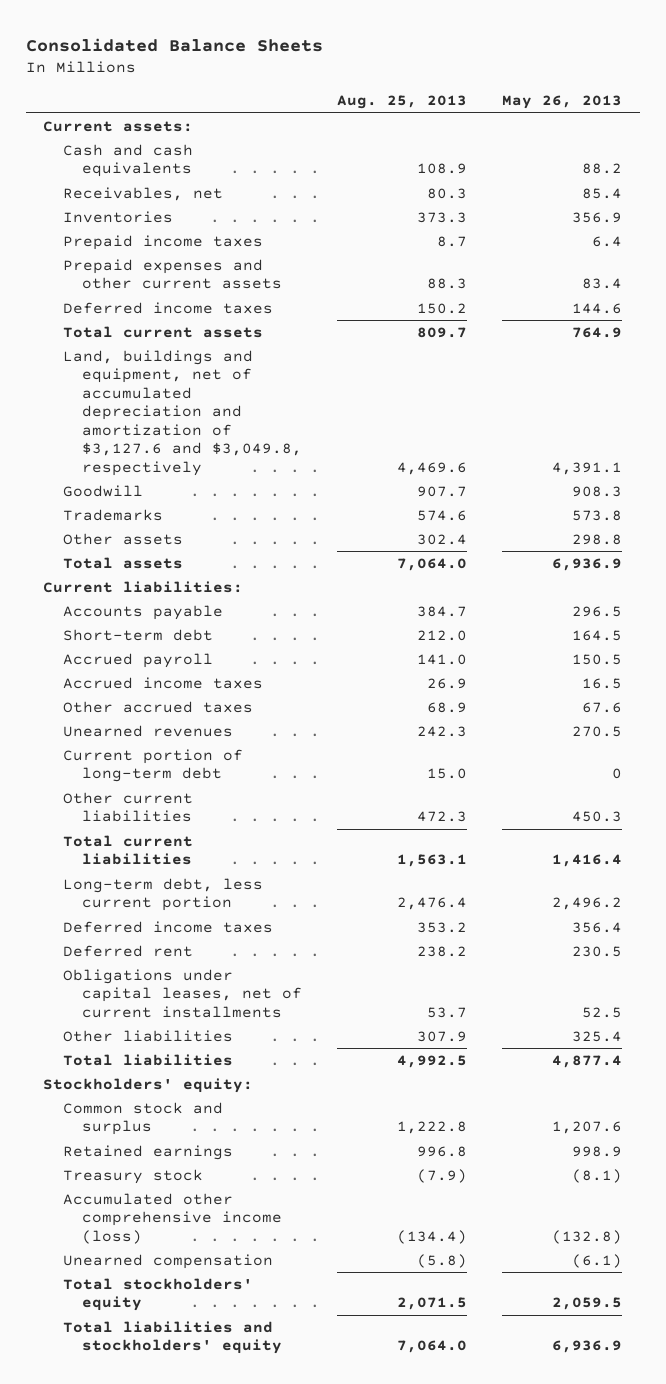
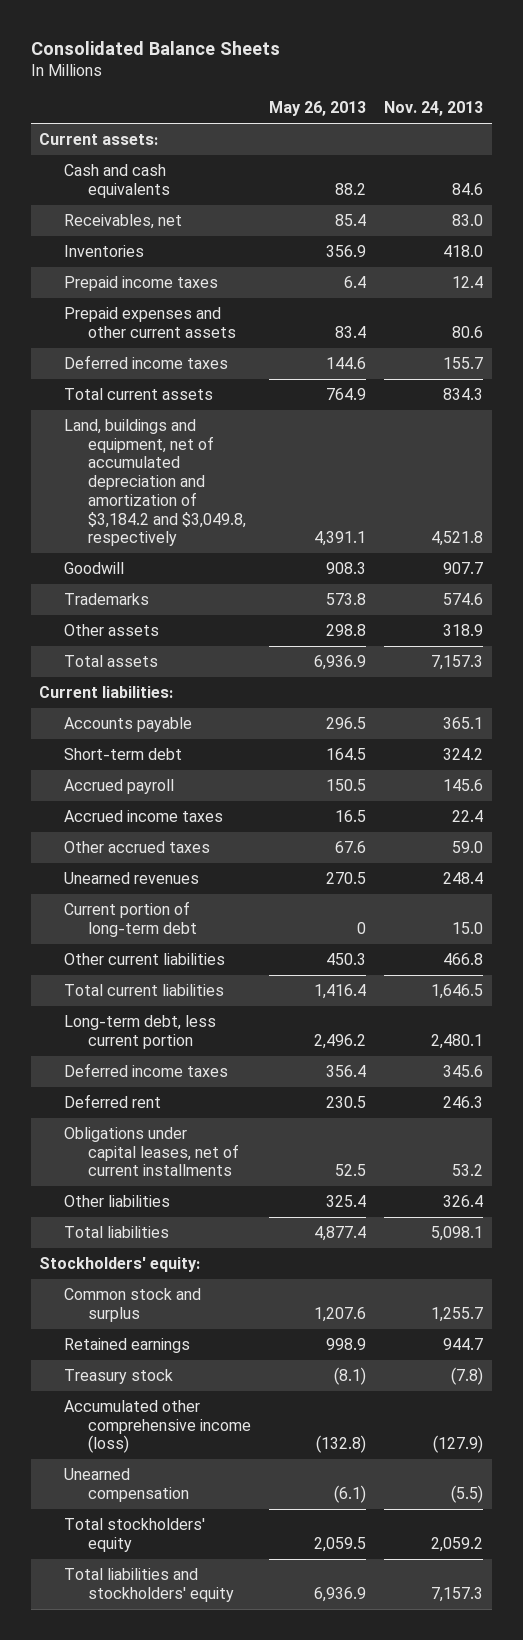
[337,95,468,110] Aug. 25, 2013 -> none
none -> [384,101,484,117] Nov. 24, 2013
[62,349,303,476] Land, buildings and equipment, net of accumulated depreciation and amortization of $3,127.6 and $3,049.8, respectively -> [63,419,247,547] Land, buildings and equipment, net of accumulated depreciation and amortization of $3,184.2 and $3,049.8, respectively

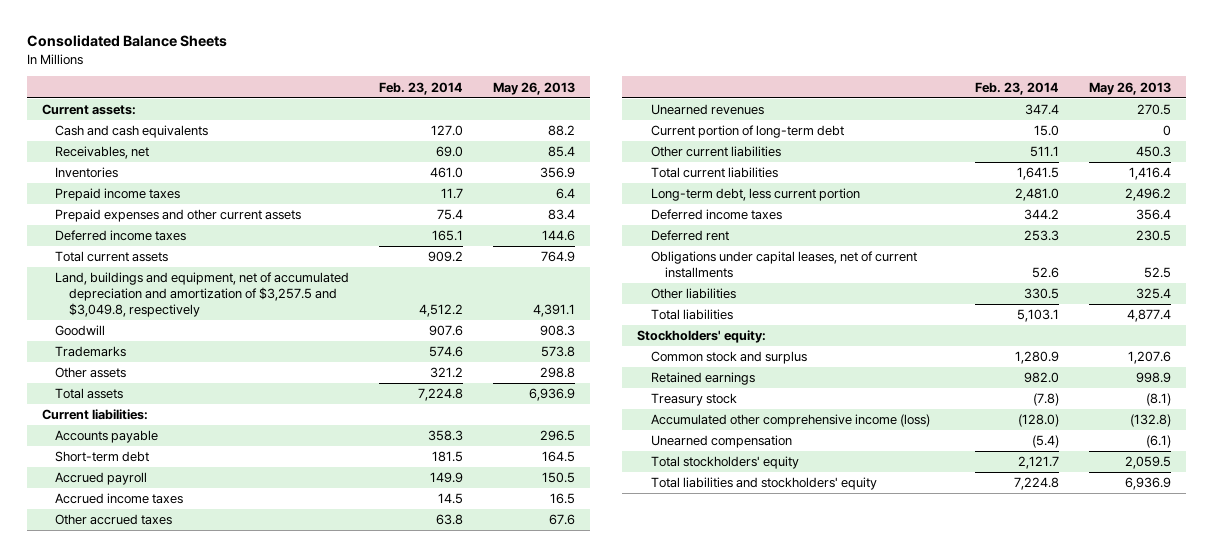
[384,101,484,117] Nov. 24, 2013 -> none
none -> [379,81,464,95] Feb. 23, 2014
[63,419,247,547] Land, buildings and equipment, net of accumulated depreciation and amortization of $3,184.2 and $3,049.8, respectively -> [55,272,350,317] Land, buildings and equipment, net of accumulated depreciation and amortization of $3,257.5 and $3,049.8, respectively

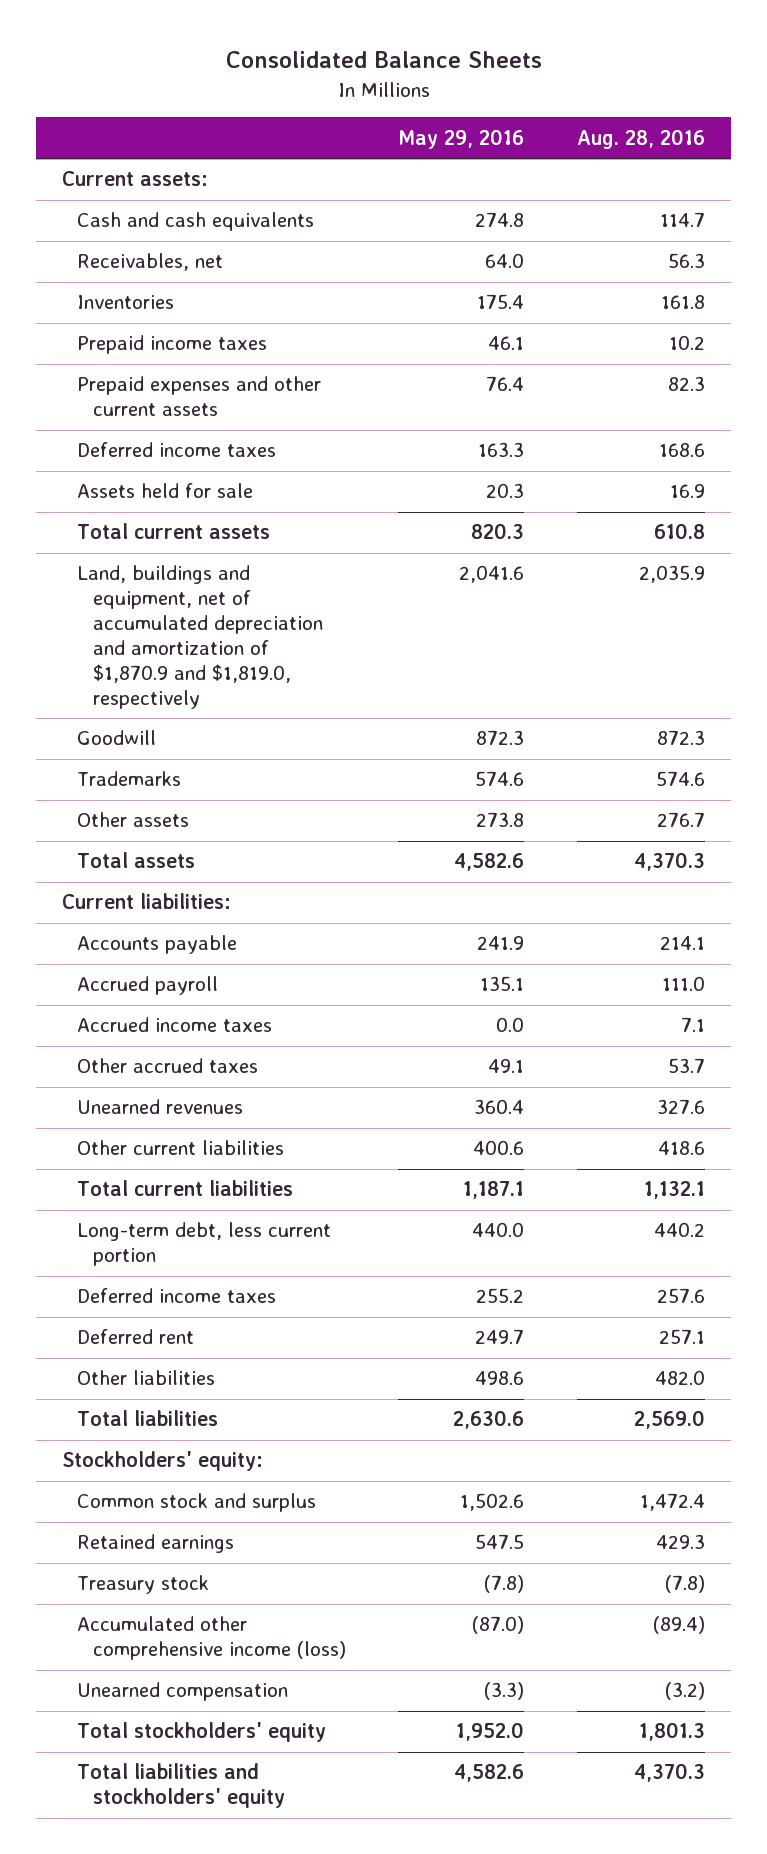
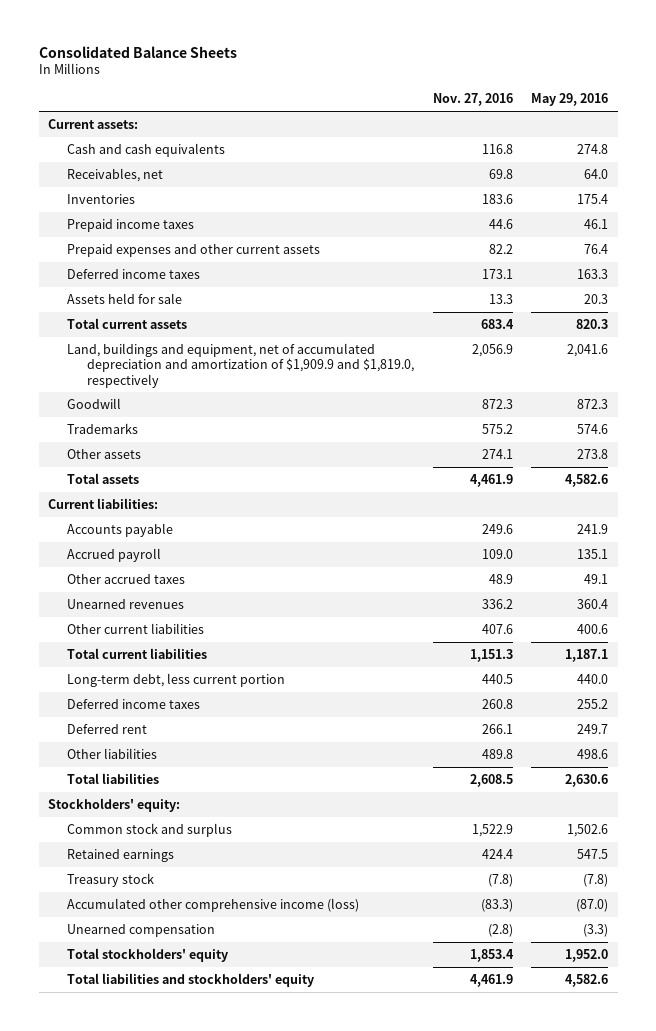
[577,128,706,149] Aug. 28, 2016 -> none
none -> [432,93,513,107] Nov. 27, 2016
[77,565,323,709] Land, buildings and equipment, net of accumulated depreciation and amortization of $1,870.9 and $1,819.0, respectively -> [67,342,414,388] Land, buildings and equipment, net of accumulated depreciation and amortization of $1,909.9 and $1,819.0, respectively
[77,1017,273,1033] Accrued income taxes -> none

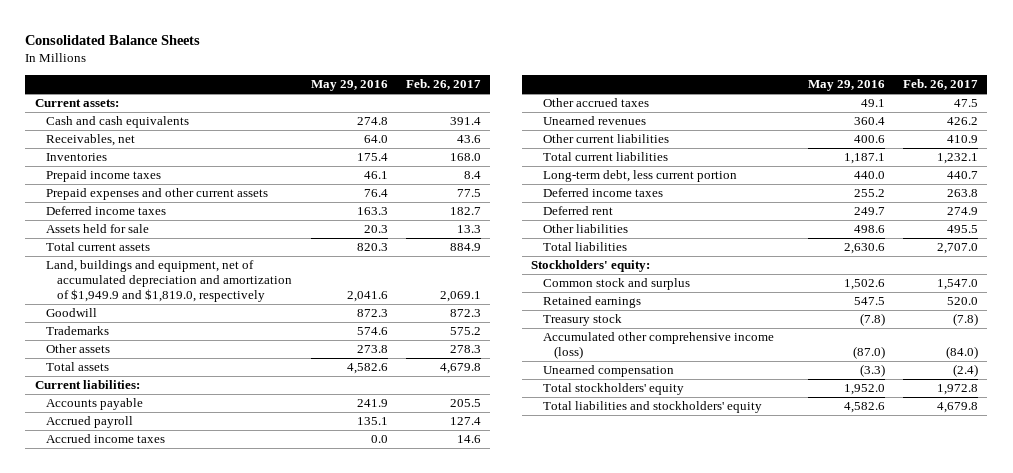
[432,93,513,107] Nov. 27, 2016 -> none
none -> [406,79,482,91] Feb. 26, 2017
[67,342,414,388] Land, buildings and equipment, net of accumulated depreciation and amortization of $1,909.9 and $1,819.0, respectively -> [45,260,293,302] Land, buildings and equipment, net of accumulated depreciation and amortization of $1,949.9 and $1,819.0, respectively
none -> [45,434,165,444] Accrued income taxes

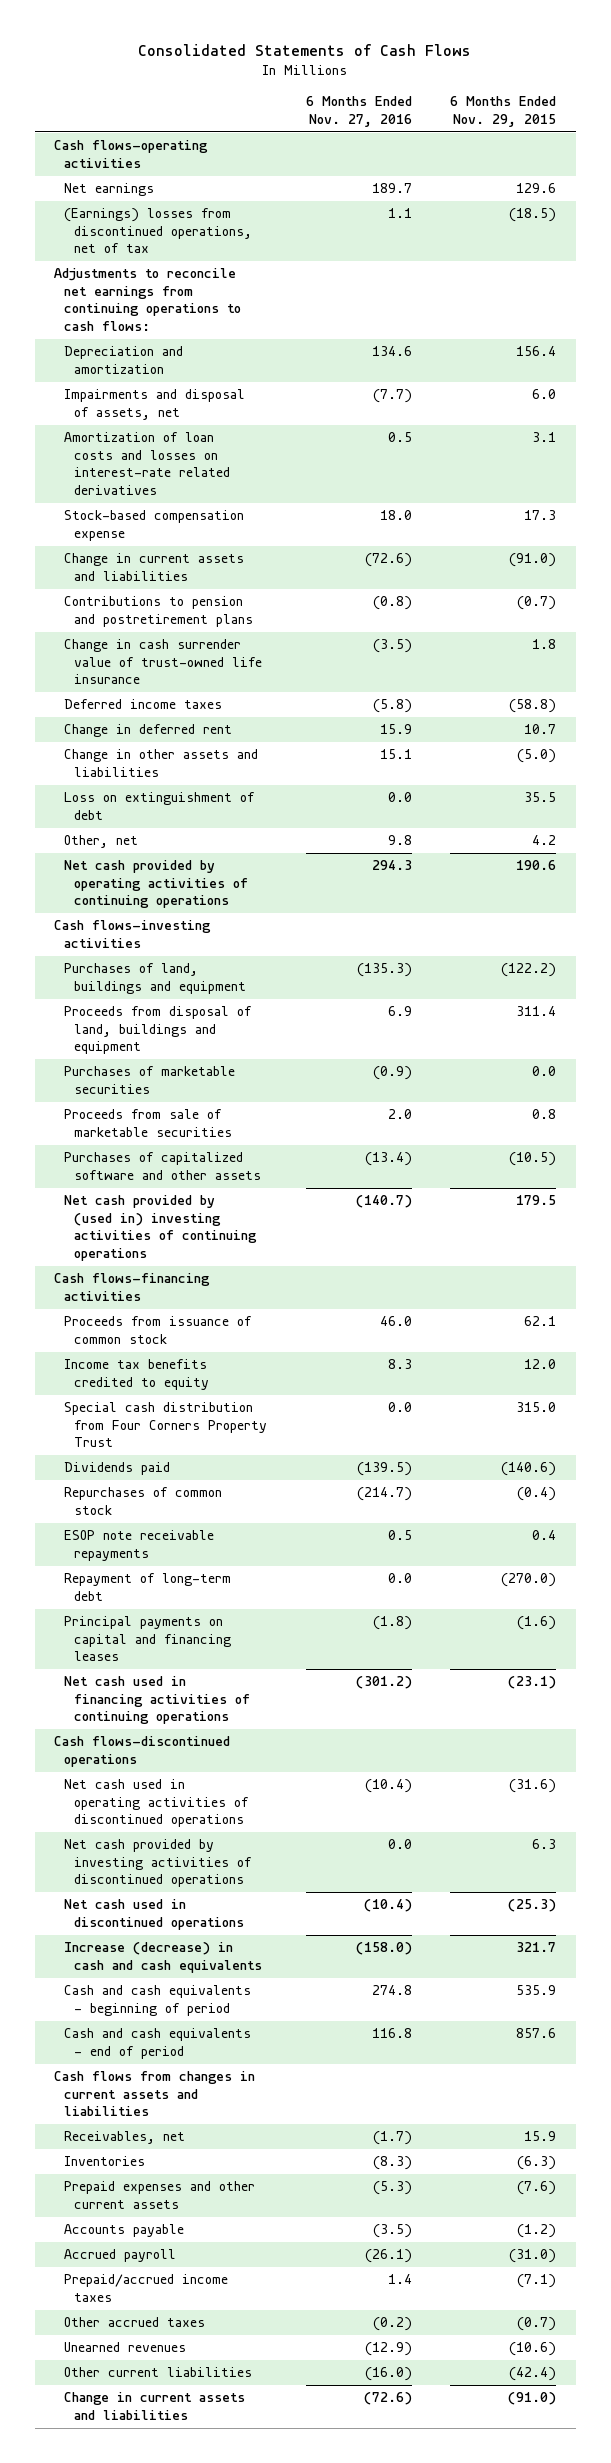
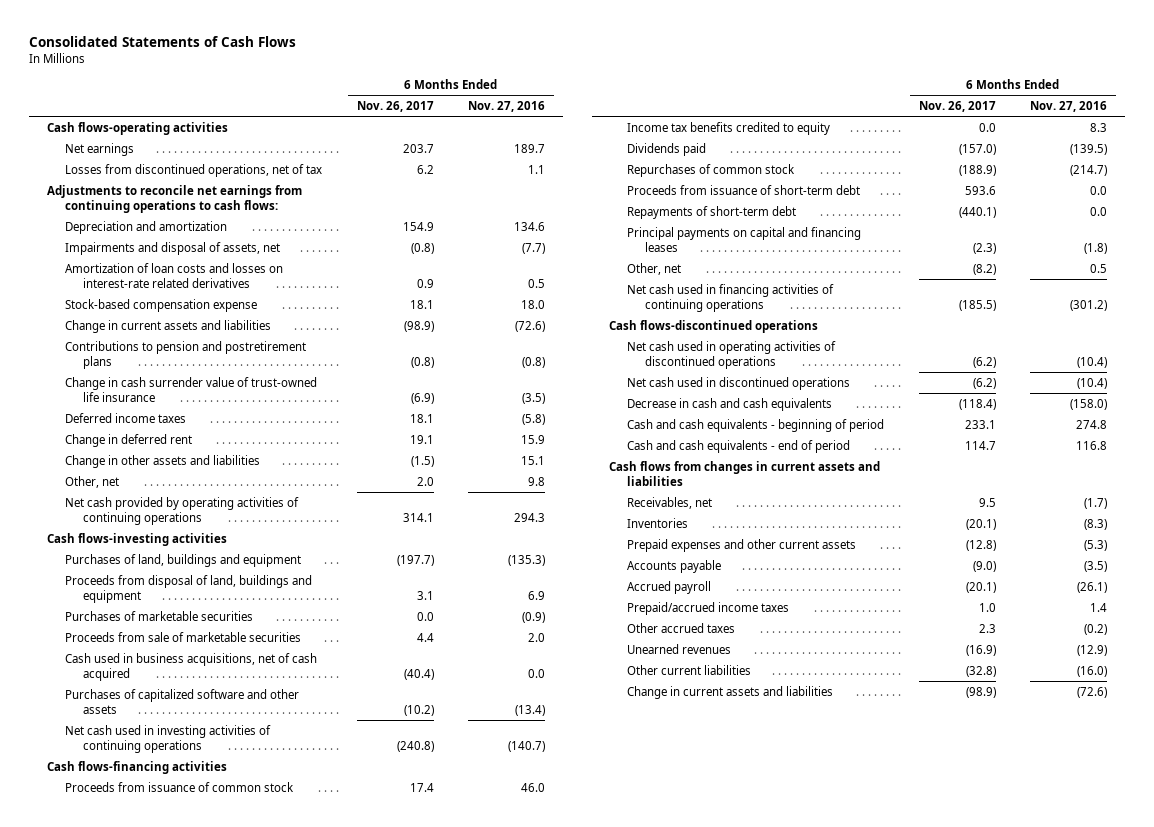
[450,96,557,127] 6 Months Ended Nov. 29, 2015 -> none
none -> [356,101,434,113] Nov. 26, 2017
[64,208,252,254] (Earnings) losses from discontinued operations, net of tax -> [64,163,322,177] Losses from discontinued operations, net of tax
[64,792,256,820] Loss on extinguishment of debt -> none
none -> [64,652,317,681] Cash used in business acquisitions, net of cash acquired
[64,1195,257,1261] Net cash provided by (used in) investing activities of continuing operations -> [64,724,271,753] Net cash used in investing activities of continuing operations
[64,1402,267,1448] Special cash distribution from Four Corners Property Trust -> none
[64,1530,215,1561] ESOP note receivable repayments -> none
none -> [626,184,860,195] Proceeds from issuance of short-term debt
[64,1573,232,1601] Repayment of long-term debt -> [626,205,796,219] Repayments of short-term debt
none -> [626,262,681,275] Other, net
[64,1839,252,1888] Net cash provided by investing activities of discontinued operations -> none
[64,1942,262,1973] Increase (decrease) in cash and cash equivalents -> [626,397,832,411] Decrease in cash and cash equivalents

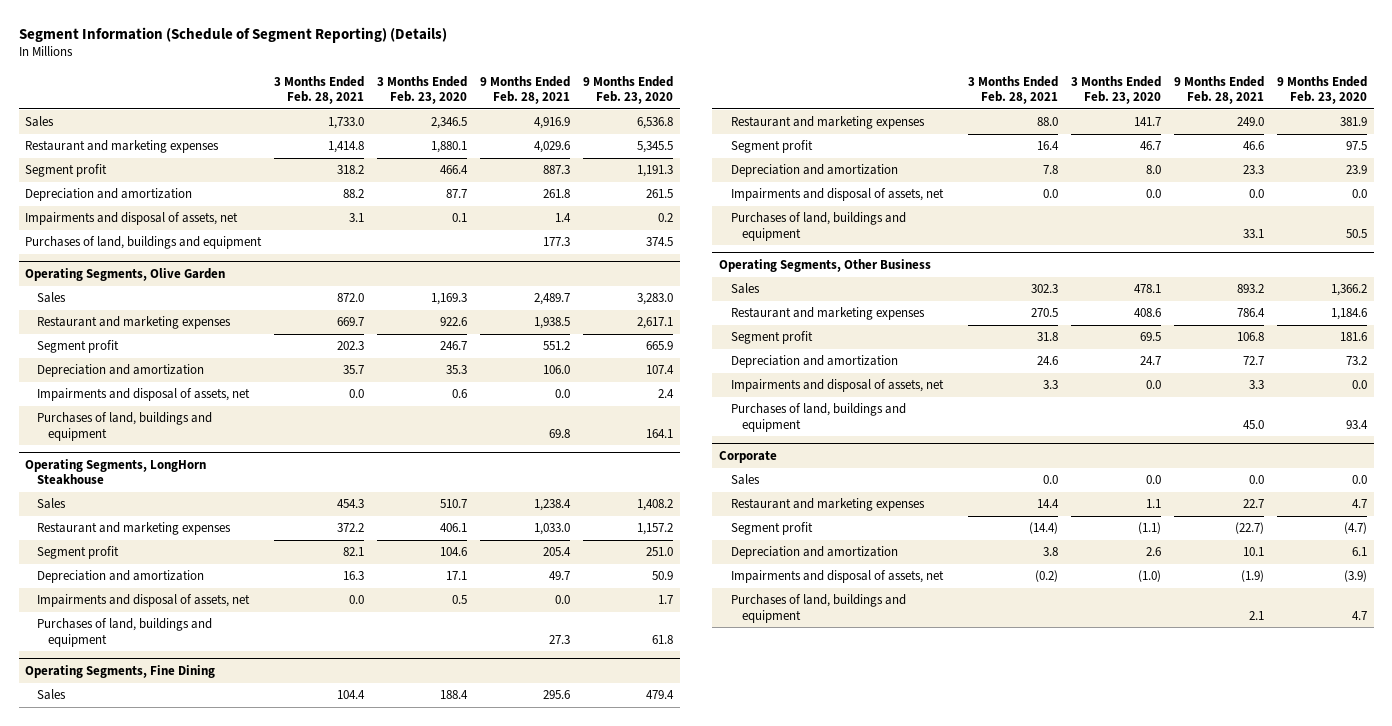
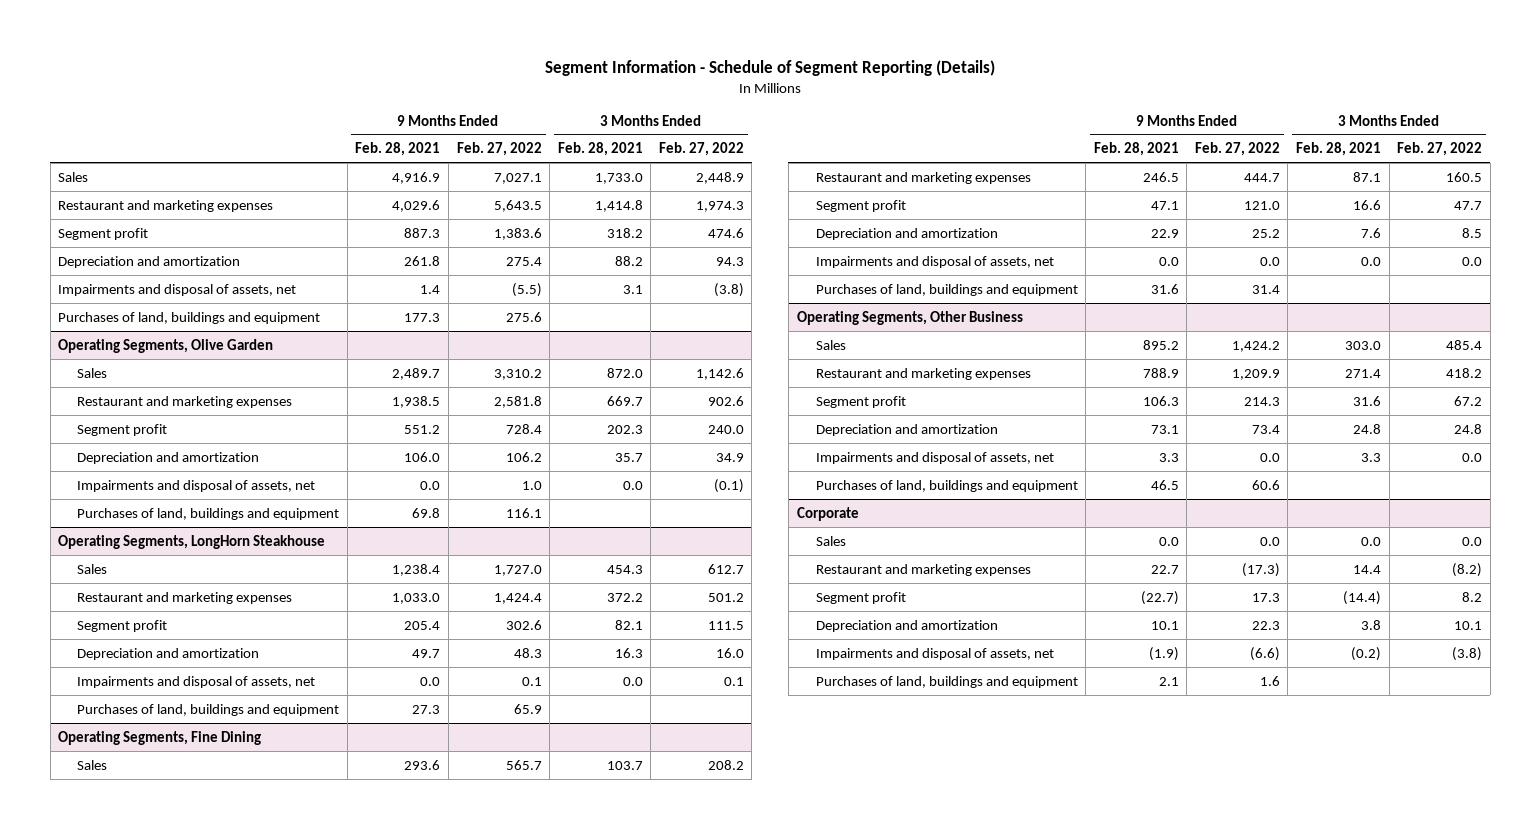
[18,26,447,43] Segment Information (Schedule of Segment Reporting) (Details) -> [545,59,996,76] Segment Information - Schedule of Segment Reporting (Details)
[377,75,468,104] 3 Months Ended Feb. 23, 2020 -> none
[583,75,674,104] 9 Months Ended Feb. 23, 2020 -> none
none -> [456,142,542,157] Feb. 27, 2022
none -> [658,142,744,157] Feb. 27, 2022
[337,690,366,700] 104.4 -> [606,760,643,770] 103.7
[543,690,571,700] 295.6 -> [404,759,441,770] 293.6
[1037,117,1059,127] 88.0 -> [1353,171,1382,182] 87.1
[1237,117,1265,127] 249.0 -> [1142,171,1179,182] 246.5
[1037,141,1060,151] 16.4 -> [1353,199,1382,210] 16.6
[1243,141,1265,151] 46.6 -> [1150,200,1179,210] 47.1
[1043,165,1059,175] 7.8 -> [1361,227,1382,238] 7.6
[1243,165,1265,175] 23.3 -> [1150,228,1179,238] 22.9
[1243,228,1265,238] 33.1 -> [1150,283,1179,294] 31.6
[1031,284,1059,294] 302.3 -> [1345,340,1382,350] 303.0
[1237,284,1265,294] 893.2 -> [1142,339,1179,350] 895.2
[1031,308,1059,318] 270.5 -> [1345,368,1382,378] 271.4
[1237,308,1266,318] 786.4 -> [1142,367,1179,378] 788.9
[1037,332,1059,342] 31.8 -> [1353,395,1382,406] 31.6
[1237,332,1265,342] 106.8 -> [1142,395,1179,406] 106.3
[1037,356,1059,366] 24.6 -> [1353,423,1382,434] 24.8
[1243,356,1265,366] 72.7 -> [1150,424,1179,434] 73.1
[1243,419,1265,429] 45.0 -> [1150,479,1179,490] 46.5

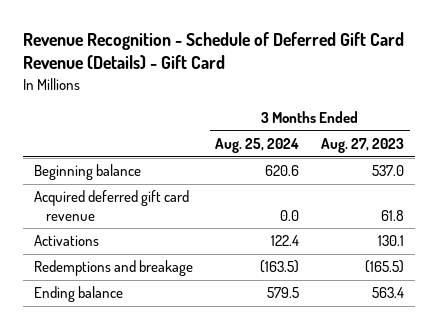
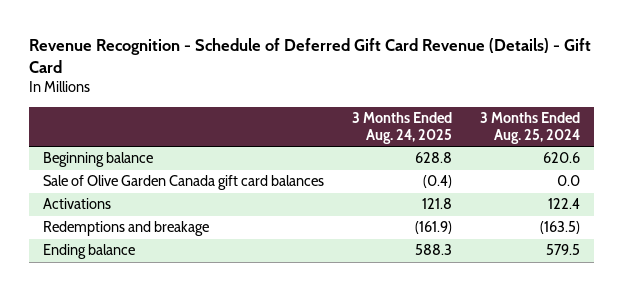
[321,138,405,154] Aug. 27, 2023 -> none
none -> [351,112,452,144] 3 Months Ended Aug. 24, 2025
[33,190,189,221] Acquired deferred gift card revenue -> none
none -> [42,175,324,191] Sale of Olive Garden Canada gift card balances

